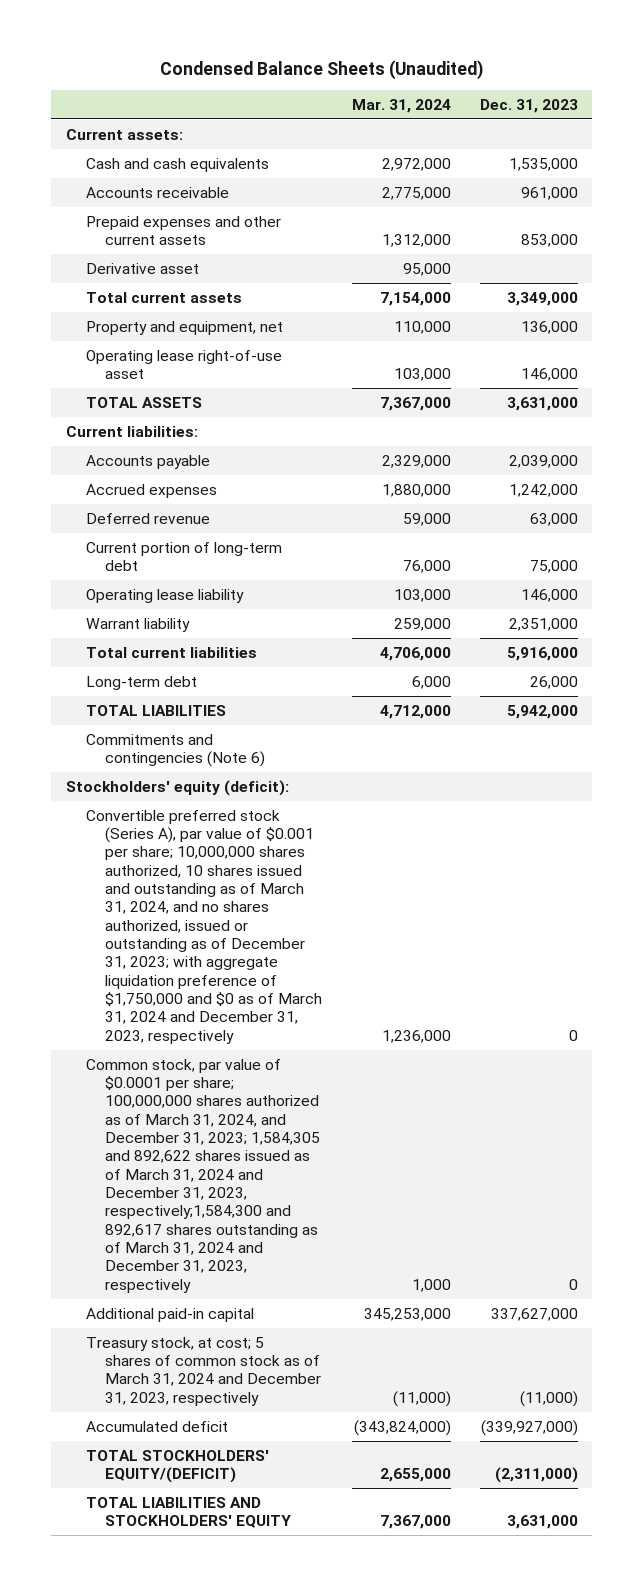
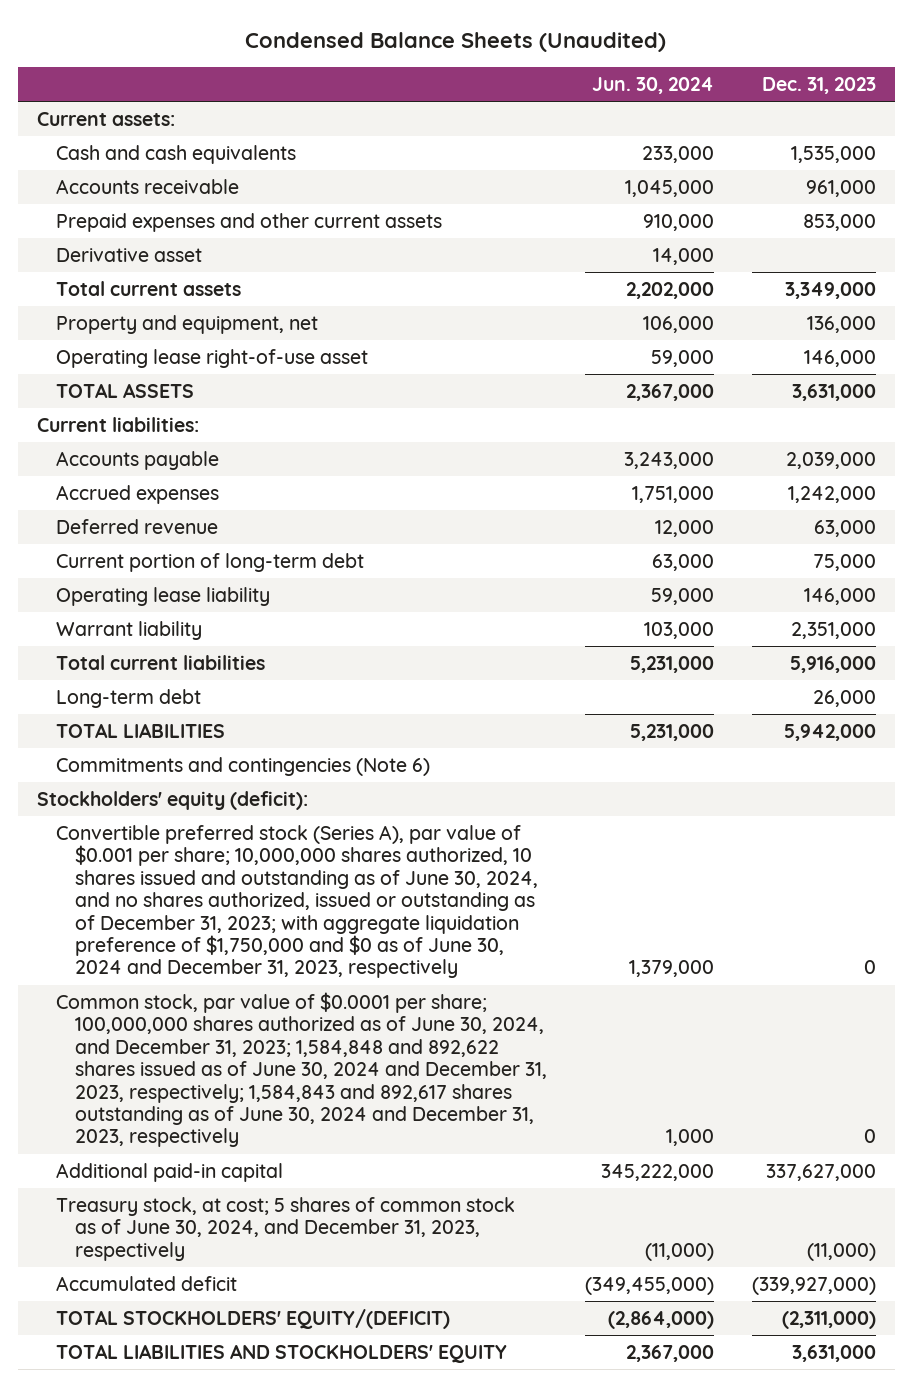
[351,98,451,113] Mar. 31, 2024 -> none
none -> [591,76,714,94] Jun. 30, 2024
[85,809,323,1044] Convertible preferred stock (Series A), par value of $0.001 per share; 10,000,000 shares authorized, 10 shares issued and outstanding as of March 31, 2024, and no shares authorized, issued or outstanding as of December 31, 2023; with aggregate liquidation preference of $1,750,000 and $0 as of March 31, 2024 and December 31, 2023, respectively -> [55,824,538,979] Convertible preferred stock (Series A), par value of $0.001 per share; 10,000,000 shares authorized, 10 shares issued and outstanding as of June 30, 2024, and no shares authorized, issued or outstanding as of December 31, 2023; with aggregate liquidation preference of $1,750,000 and $0 as of June 30, 2024 and December 31, 2023, respectively
[85,1058,321,1293] Common stock, par value of $0.0001 per share; 100,000,000 shares authorized as of March 31, 2024, and December 31, 2023; 1,584,305 and 892,622 shares issued as of March 31, 2024 and December 31, 2023, respectively;1,584,300 and 892,617 shares outstanding as of March 31, 2024 and December 31, 2023, respectively -> [55,991,547,1148] Common stock, par value of $0.0001 per share; 100,000,000 shares authorized as of June 30, 2024, and December 31, 2023; 1,584,848 and 892,622 shares issued as of June 30, 2024 and December 31, 2023, respectively; 1,584,843 and 892,617 shares outstanding as of June 30, 2024 and December 31, 2023, respectively
[85,1336,322,1406] Treasury stock, at cost; 5 shares of common stock as of March 31, 2024 and December 31, 2023, respectively -> [55,1196,515,1261] Treasury stock, at cost; 5 shares of common stock as of June 30, 2024, and December 31, 2023, respectively

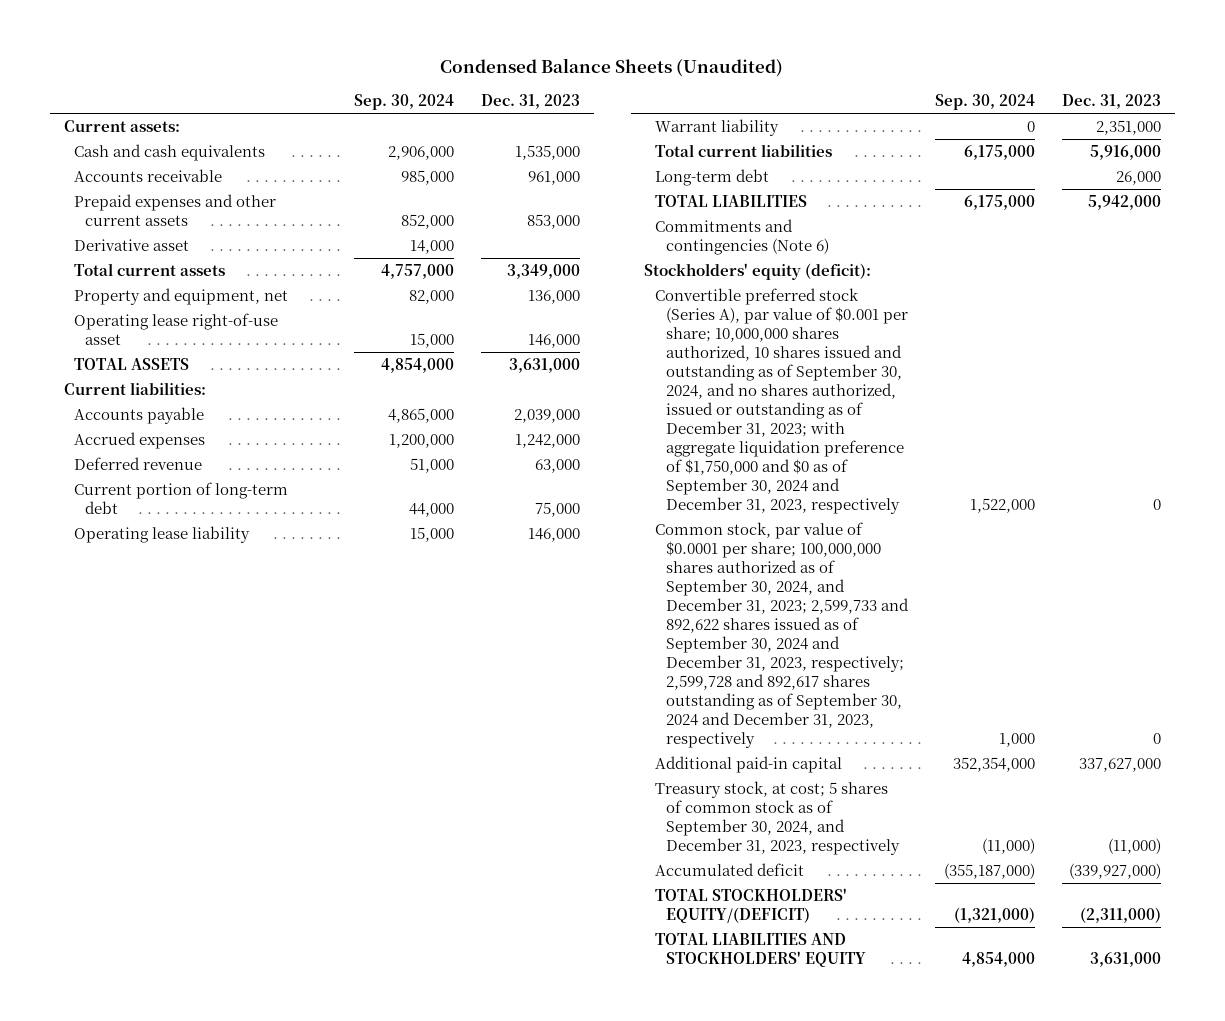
[591,76,714,94] Jun. 30, 2024 -> none
none -> [354,94,455,111] Sep. 30, 2024
[55,824,538,979] Convertible preferred stock (Series A), par value of $0.001 per share; 10,000,000 shares authorized, 10 shares issued and outstanding as of June 30, 2024, and no shares authorized, issued or outstanding as of December 31, 2023; with aggregate liquidation preference of $1,750,000 and $0 as of June 30, 2024 and December 31, 2023, respectively -> [655,287,909,515] Convertible preferred stock (Series A), par value of $0.001 per share; 10,000,000 shares authorized, 10 shares issued and outstanding as of September 30, 2024, and no shares authorized, issued or outstanding as of December 31, 2023; with aggregate liquidation preference of $1,750,000 and $0 as of September 30, 2024 and December 31, 2023, respectively
[55,991,547,1148] Common stock, par value of $0.0001 per share; 100,000,000 shares authorized as of June 30, 2024, and December 31, 2023; 1,584,848 and 892,622 shares issued as of June 30, 2024 and December 31, 2023, respectively; 1,584,843 and 892,617 shares outstanding as of June 30, 2024 and December 31, 2023, respectively -> [655,521,910,749] Common stock, par value of $0.0001 per share; 100,000,000 shares authorized as of September 30, 2024, and December 31, 2023; 2,599,733 and 892,622 shares issued as of September 30, 2024 and December 31, 2023, respectively; 2,599,728 and 892,617 shares outstanding as of September 30, 2024 and December 31, 2023, respectively
[55,1196,515,1261] Treasury stock, at cost; 5 shares of common stock as of June 30, 2024, and December 31, 2023, respectively -> [655,780,901,856] Treasury stock, at cost; 5 shares of common stock as of September 30, 2024, and December 31, 2023, respectively

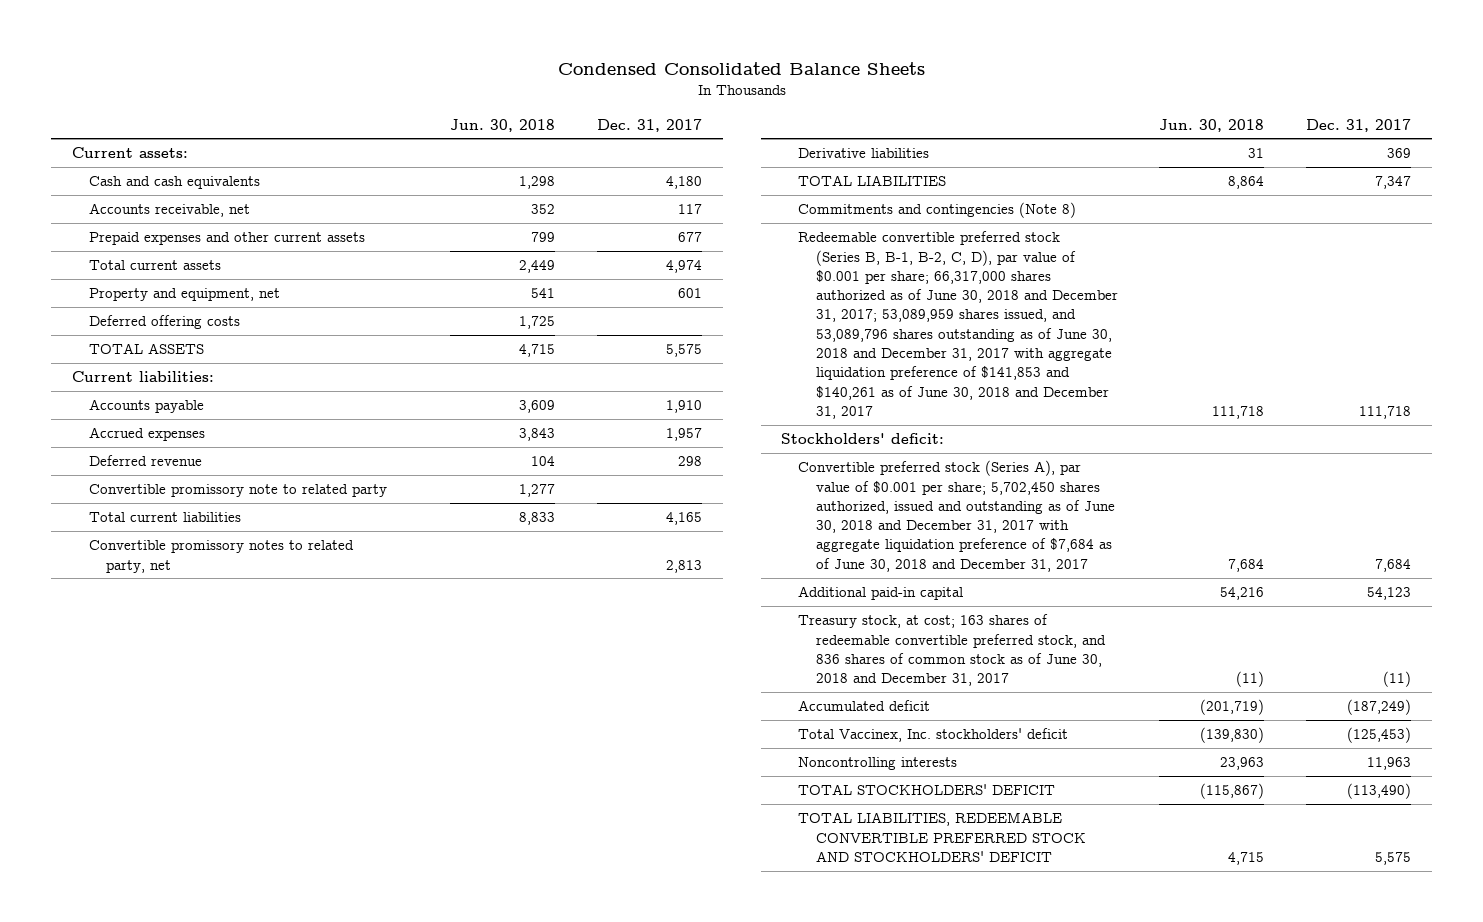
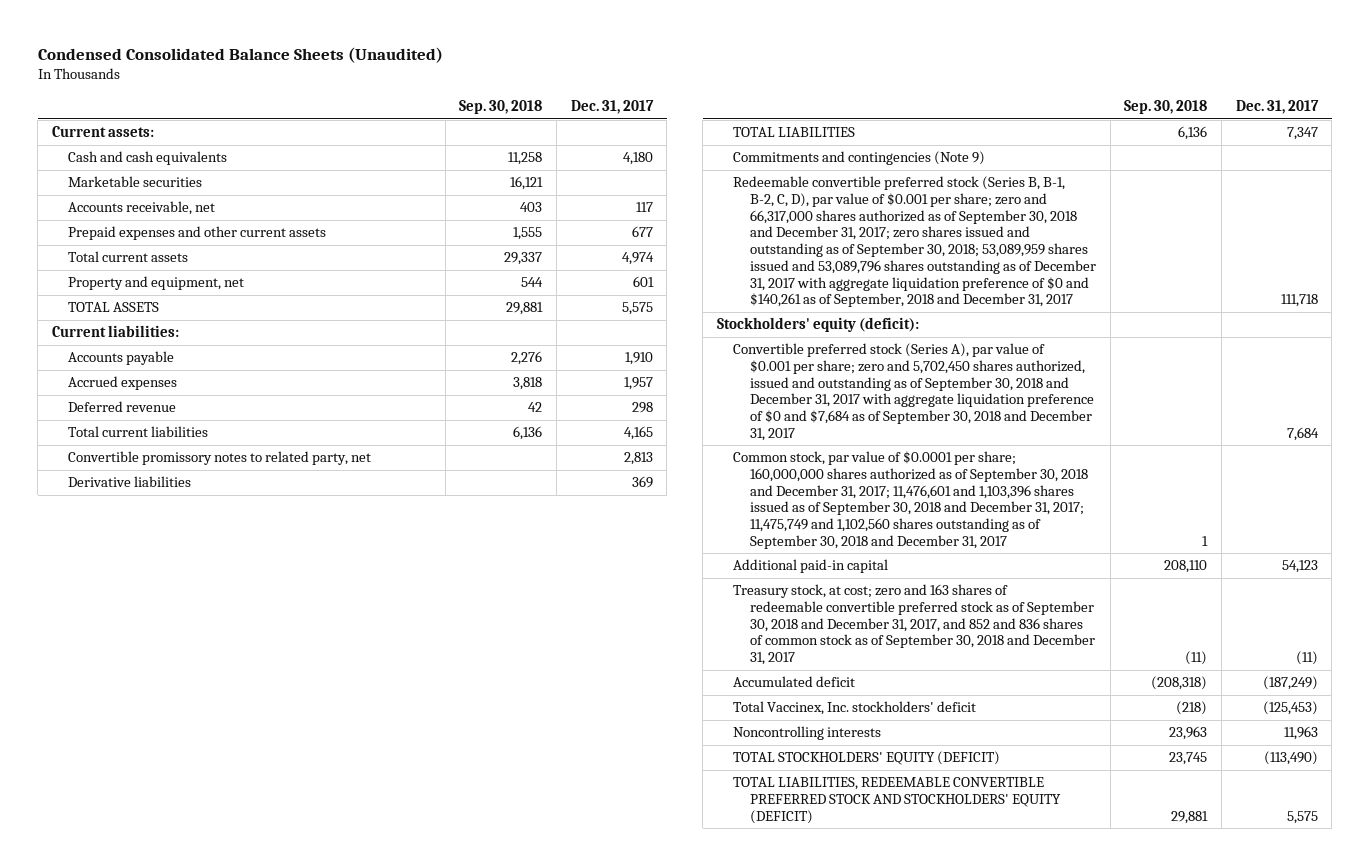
[557,61,925,75] Condensed Consolidated Balance Sheets -> [37,47,443,64] Condensed Consolidated Balance Sheets (Unaudited)
[449,118,555,132] Jun. 30, 2018 -> none
none -> [459,100,543,115] Sep. 30, 2018
none -> [68,176,203,188] Marketable securities
[88,315,240,330] Deferred offering costs -> none
[88,484,387,498] Convertible promissory note to related party -> none
[798,202,1077,219] Commitments and contingencies (Note 8) -> [733,151,986,166] Commitments and contingencies (Note 9)
[798,231,1118,419] Redeemable convertible preferred stock (Series B, B-1, B-2, C, D), par value of $0.001 per share; 66,317,000 shares authorized as of June 30, 2018 and December 31, 2017; 53,089,959 shares issued, and 53,089,796 shares outstanding as of June 30, 2018 and December 31, 2017 with aggregate liquidation preference of $141,853 and $140,261 as of June 30, 2018 and December 31, 2017 -> [733,176,1096,308] Redeemable convertible preferred stock (Series B, B-1, B-2, C, D), par value of $0.001 per share; zero and 66,317,000 shares authorized as of September 30, 2018 and December 31, 2017; zero shares issued and outstanding as of September 30, 2018; 53,089,959 shares issued and 53,089,796 shares outstanding as of December 31, 2017 with aggregate liquidation preference of $0 and $140,261 as of September, 2018 and December 31, 2017
[781,433,945,445] Stockholders' deficit: -> [716,317,919,333] Stockholders' equity (deficit):
[798,460,1115,572] Convertible preferred stock (Series A), par value of $0.001 per share; 5,702,450 shares authorized, issued and outstanding as of June 30, 2018 and December 31, 2017 with aggregate liquidation preference of $7,684 as of June 30, 2018 and December 31, 2017 -> [733,343,1094,441] Convertible preferred stock (Series A), par value of $0.001 per share; zero and 5,702,450 shares authorized, issued and outstanding as of September 30, 2018 and December 31, 2017 with aggregate liquidation preference of $0 and $7,684 as of September 30, 2018 and December 31, 2017
none -> [733,451,1088,549] Common stock, par value of $0.0001 per share; 160,000,000 shares authorized as of September 30, 2018 and December 31, 2017; 11,476,601 and 1,103,396 shares issued as of September 30, 2018 and December 31, 2017; 11,475,749 and 1,102,560 shares outstanding as of September 30, 2018 and December 31, 2017
[798,614,1106,687] Treasury stock, at cost; 163 shares of redeemable convertible preferred stock, and 836 shares of common stock as of June 30, 2018 and December 31, 2017 -> [733,584,1095,666] Treasury stock, at cost; zero and 163 shares of redeemable convertible preferred stock as of September 30, 2018 and December 31, 2017, and 852 and 836 shares of common stock as of September 30, 2018 and December 31, 2017
[798,784,1056,796] TOTAL STOCKHOLDERS' DEFICIT -> [733,751,1001,766] TOTAL STOCKHOLDERS' EQUITY (DEFICIT)
[798,812,1086,862] TOTAL LIABILITIES, REDEEMABLE CONVERTIBLE PREFERRED STOCK AND STOCKHOLDERS' DEFICIT -> [733,777,1061,824] TOTAL LIABILITIES, REDEEMABLE CONVERTIBLE PREFERRED STOCK AND STOCKHOLDERS' EQUITY (DEFICIT)

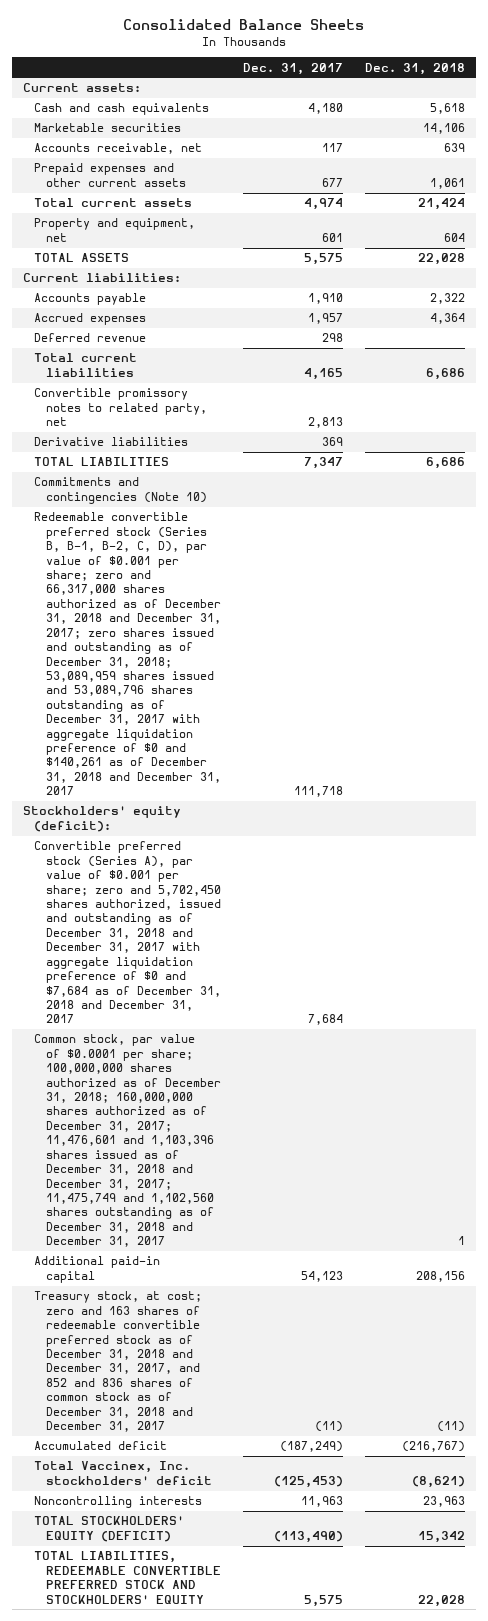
[37,47,443,64] Condensed Consolidated Balance Sheets (Unaudited) -> [122,19,364,31] Consolidated Balance Sheets
[459,100,543,115] Sep. 30, 2018 -> none
none -> [364,62,465,75] Dec. 31, 2018
[733,151,986,166] Commitments and contingencies (Note 9) -> [34,477,207,504] Commitments and contingencies (Note 10)
[733,176,1096,308] Redeemable convertible preferred stock (Series B, B-1, B-2, C, D), par value of $0.001 per share; zero and 66,317,000 shares authorized as of September 30, 2018 and December 31, 2017; zero shares issued and outstanding as of September 30, 2018; 53,089,959 shares issued and 53,089,796 shares outstanding as of December 31, 2017 with aggregate liquidation preference of $0 and $140,261 as of September, 2018 and December 31, 2017 -> [34,512,221,796] Redeemable convertible preferred stock (Series B, B-1, B-2, C, D), par value of $0.001 per share; zero and 66,317,000 shares authorized as of December 31, 2018 and December 31, 2017; zero shares issued and outstanding as of December 31, 2018; 53,089,959 shares issued and 53,089,796 shares outstanding as of December 31, 2017 with aggregate liquidation preference of $0 and $140,261 as of December 31, 2018 and December 31, 2017
[733,343,1094,441] Convertible preferred stock (Series A), par value of $0.001 per share; zero and 5,702,450 shares authorized, issued and outstanding as of September 30, 2018 and December 31, 2017 with aggregate liquidation preference of $0 and $7,684 as of September 30, 2018 and December 31, 2017 -> [34,841,221,1024] Convertible preferred stock (Series A), par value of $0.001 per share; zero and 5,702,450 shares authorized, issued and outstanding as of December 31, 2018 and December 31, 2017 with aggregate liquidation preference of $0 and $7,684 as of December 31, 2018 and December 31, 2017
[733,451,1088,549] Common stock, par value of $0.0001 per share; 160,000,000 shares authorized as of September 30, 2018 and December 31, 2017; 11,476,601 and 1,103,396 shares issued as of September 30, 2018 and December 31, 2017; 11,475,749 and 1,102,560 shares outstanding as of September 30, 2018 and December 31, 2017 -> [34,1034,221,1248] Common stock, par value of $0.0001 per share; 100,000,000 shares authorized as of December 31, 2018; 160,000,000 shares authorized as of December 31, 2017; 11,476,601 and 1,103,396 shares issued as of December 31, 2018 and December 31, 2017; 11,475,749 and 1,102,560 shares outstanding as of December 31, 2018 and December 31, 2017
[733,584,1095,666] Treasury stock, at cost; zero and 163 shares of redeemable convertible preferred stock as of September 30, 2018 and December 31, 2017, and 852 and 836 shares of common stock as of September 30, 2018 and December 31, 2017 -> [34,1291,203,1433] Treasury stock, at cost; zero and 163 shares of redeemable convertible preferred stock as of December 31, 2018 and December 31, 2017, and 852 and 836 shares of common stock as of December 31, 2018 and December 31, 2017
[733,777,1061,824] TOTAL LIABILITIES, REDEEMABLE CONVERTIBLE PREFERRED STOCK AND STOCKHOLDERS' EQUITY (DEFICIT) -> [34,1551,221,1604] TOTAL LIABILITIES, REDEEMABLE CONVERTIBLE PREFERRED STOCK AND STOCKHOLDERS' EQUITY

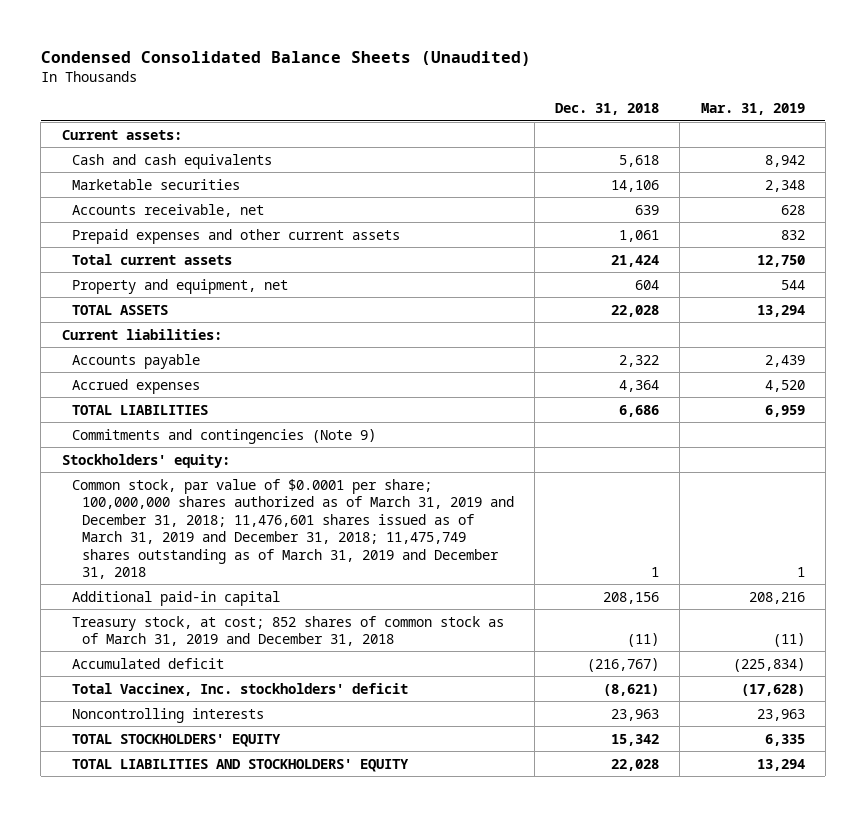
[122,19,364,31] Consolidated Balance Sheets -> [40,50,531,66] Condensed Consolidated Balance Sheets (Unaudited)
[242,62,343,75] Dec. 31, 2017 -> none
none -> [700,103,805,116] Mar. 31, 2019
[34,333,147,343] Deferred revenue -> none
[34,353,138,377] Total current liabilities -> none
[34,388,207,427] Convertible promissory notes to related party, net -> none
[34,437,189,447] Derivative liabilities -> none
[34,512,221,796] Redeemable convertible preferred stock (Series B, B-1, B-2, C, D), par value of $0.001 per share; zero and 66,317,000 shares authorized as of December 31, 2018 and December 31, 2017; zero shares issued and outstanding as of December 31, 2018; 53,089,959 shares issued and 53,089,796 shares outstanding as of December 31, 2017 with aggregate liquidation preference of $0 and $140,261 as of December 31, 2018 and December 31, 2017 -> none
[34,841,221,1024] Convertible preferred stock (Series A), par value of $0.001 per share; zero and 5,702,450 shares authorized, issued and outstanding as of December 31, 2018 and December 31, 2017 with aggregate liquidation preference of $0 and $7,684 as of December 31, 2018 and December 31, 2017 -> none
[34,477,207,504] Commitments and contingencies (Note 10) -> [71,428,376,444] Commitments and contingencies (Note 9)
[23,806,182,832] Stockholders' equity (deficit): -> [61,453,230,468] Stockholders' equity:
[34,1034,221,1248] Common stock, par value of $0.0001 per share; 100,000,000 shares authorized as of December 31, 2018; 160,000,000 shares authorized as of December 31, 2017; 11,476,601 and 1,103,396 shares issued as of December 31, 2018 and December 31, 2017; 11,475,749 and 1,102,560 shares outstanding as of December 31, 2018 and December 31, 2017 -> [71,478,514,579] Common stock, par value of $0.0001 per share; 100,000,000 shares authorized as of March 31, 2019 and December 31, 2018; 11,476,601 shares issued as of March 31, 2019 and December 31, 2018; 11,475,749 shares outstanding as of March 31, 2019 and December 31, 2018
[34,1291,203,1433] Treasury stock, at cost; zero and 163 shares of redeemable convertible preferred stock as of December 31, 2018 and December 31, 2017, and 852 and 836 shares of common stock as of December 31, 2018 and December 31, 2017 -> [71,615,504,647] Treasury stock, at cost; 852 shares of common stock as of March 31, 2019 and December 31, 2018
[34,1516,185,1542] TOTAL STOCKHOLDERS' EQUITY (DEFICIT) -> [71,733,281,747] TOTAL STOCKHOLDERS' EQUITY
[34,1551,221,1604] TOTAL LIABILITIES, REDEEMABLE CONVERTIBLE PREFERRED STOCK AND STOCKHOLDERS' EQUITY -> [71,758,409,772] TOTAL LIABILITIES AND STOCKHOLDERS' EQUITY

